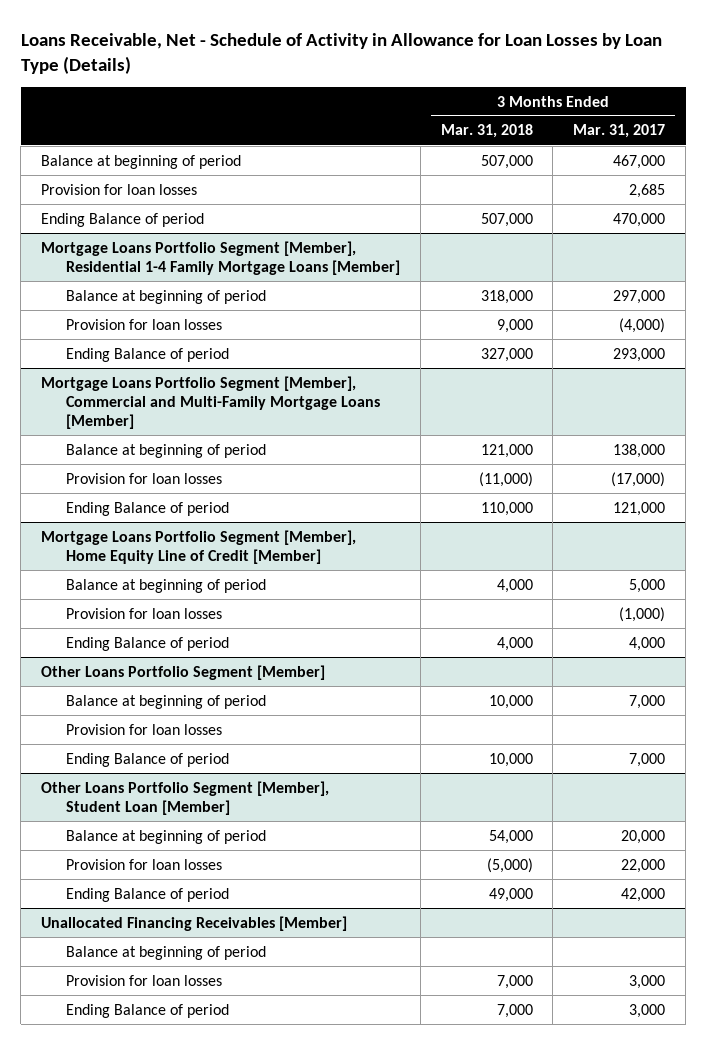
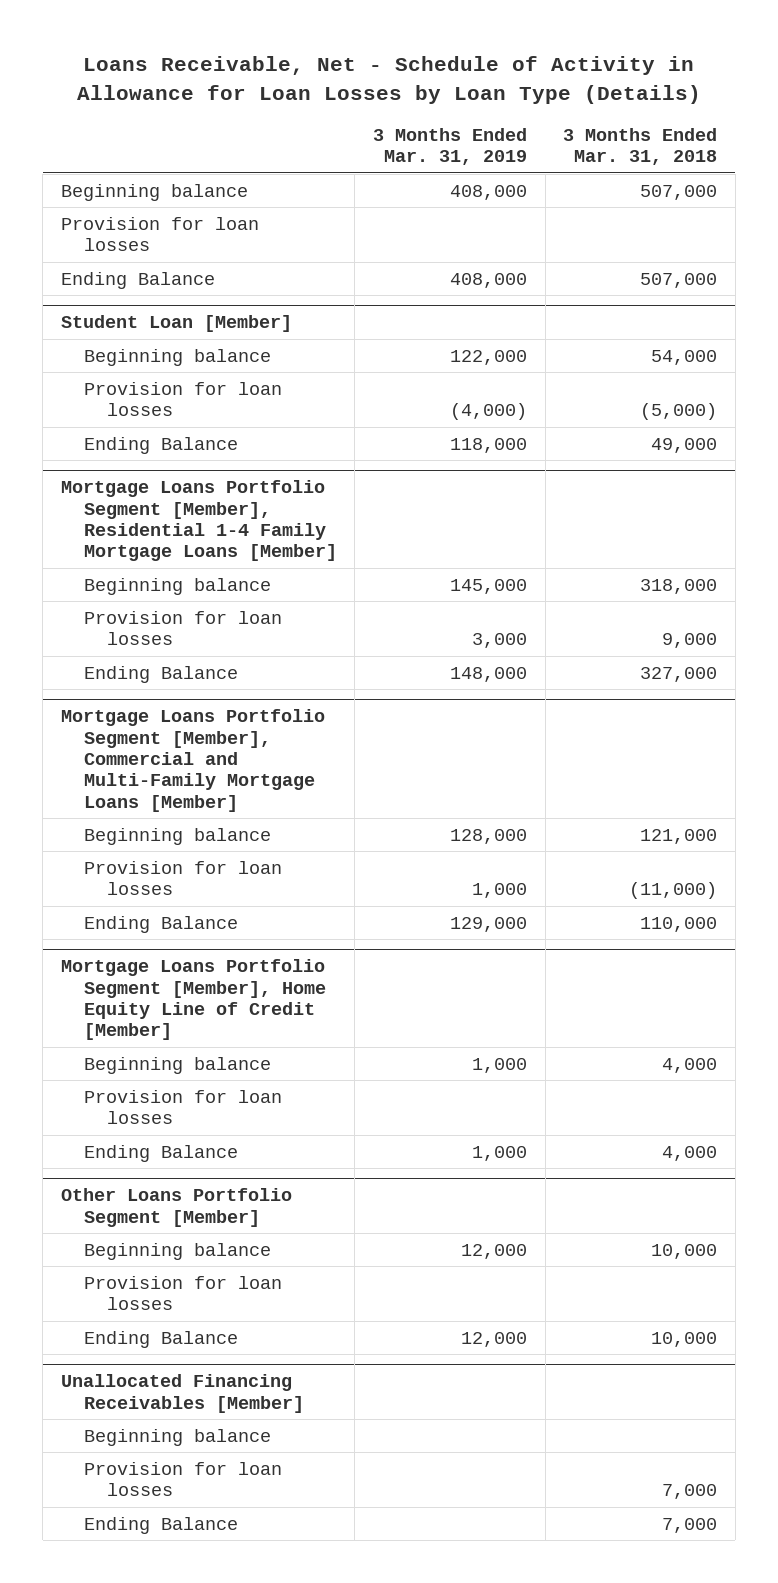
[573,124,666,139] Mar. 31, 2017 -> none
none -> [373,127,528,166] 3 Months Ended Mar. 31, 2019
[40,154,241,169] Balance at beginning of period -> [61,183,249,201] Beginning balance
[40,212,204,227] Ending Balance of period -> [61,271,216,289] Ending Balance
none -> [61,315,293,333] Student Loan [Member]
none -> [83,348,271,366] Beginning balance
none -> [83,381,282,416] Provision for loan losses
none -> [83,436,238,454] Ending Balance
[66,289,267,304] Balance at beginning of period -> [83,577,271,595] Beginning balance
[66,347,230,362] Ending Balance of period -> [83,665,238,683] Ending Balance
[66,443,267,458] Balance at beginning of period -> [83,827,271,845] Beginning balance
[66,501,230,516] Ending Balance of period -> [83,915,238,933] Ending Balance
[66,578,267,593] Balance at beginning of period -> [83,1056,271,1074] Beginning balance
[66,636,230,651] Ending Balance of period -> [83,1144,238,1162] Ending Balance
[66,694,267,709] Balance at beginning of period -> [83,1242,271,1260] Beginning balance
[40,780,329,815] Other Loans Portfolio Segment [Member], Student Loan [Member] -> none
[66,829,267,844] Balance at beginning of period -> none
[66,858,223,870] Provision for loan losses -> none
[66,887,230,902] Ending Balance of period -> none
[66,752,230,767] Ending Balance of period -> [83,1330,238,1348] Ending Balance
[66,945,267,960] Balance at beginning of period -> [83,1428,271,1446] Beginning balance
[66,1003,230,1018] Ending Balance of period -> [83,1516,238,1534] Ending Balance

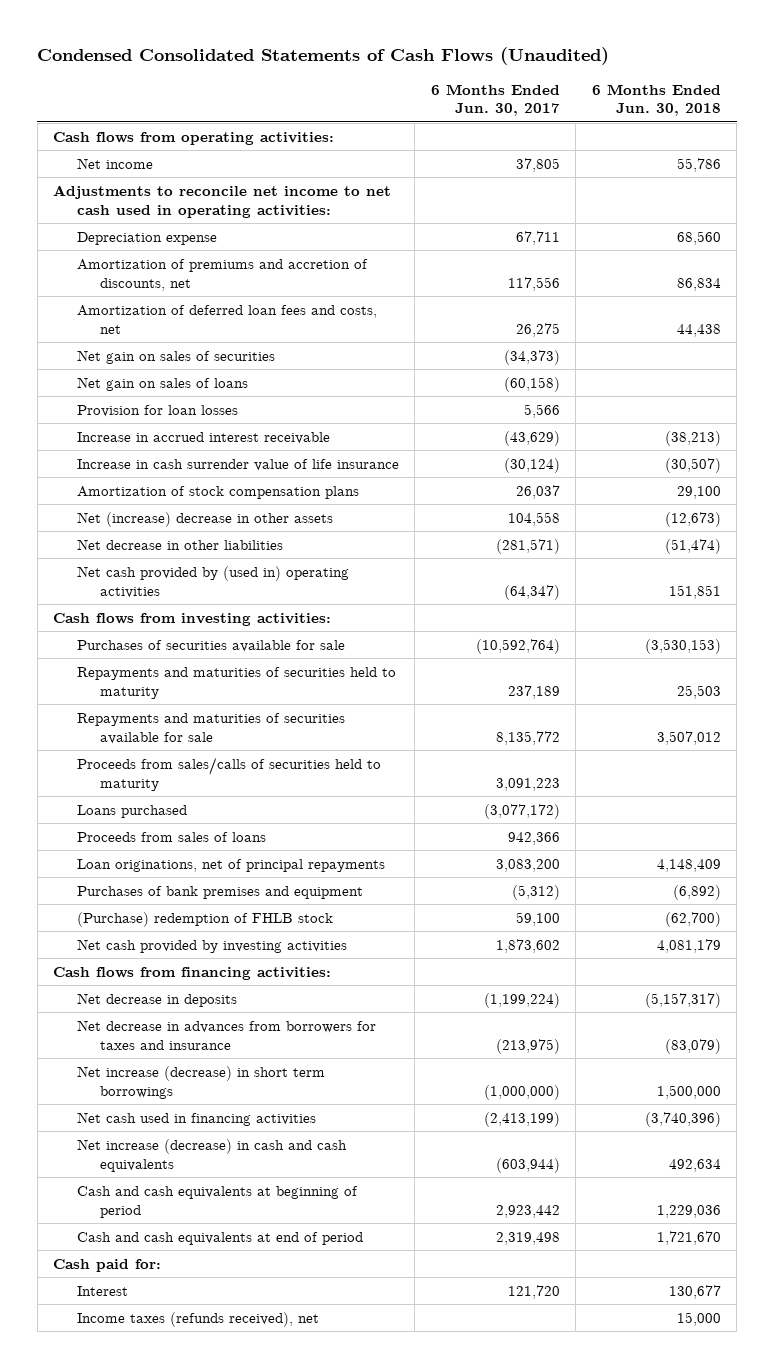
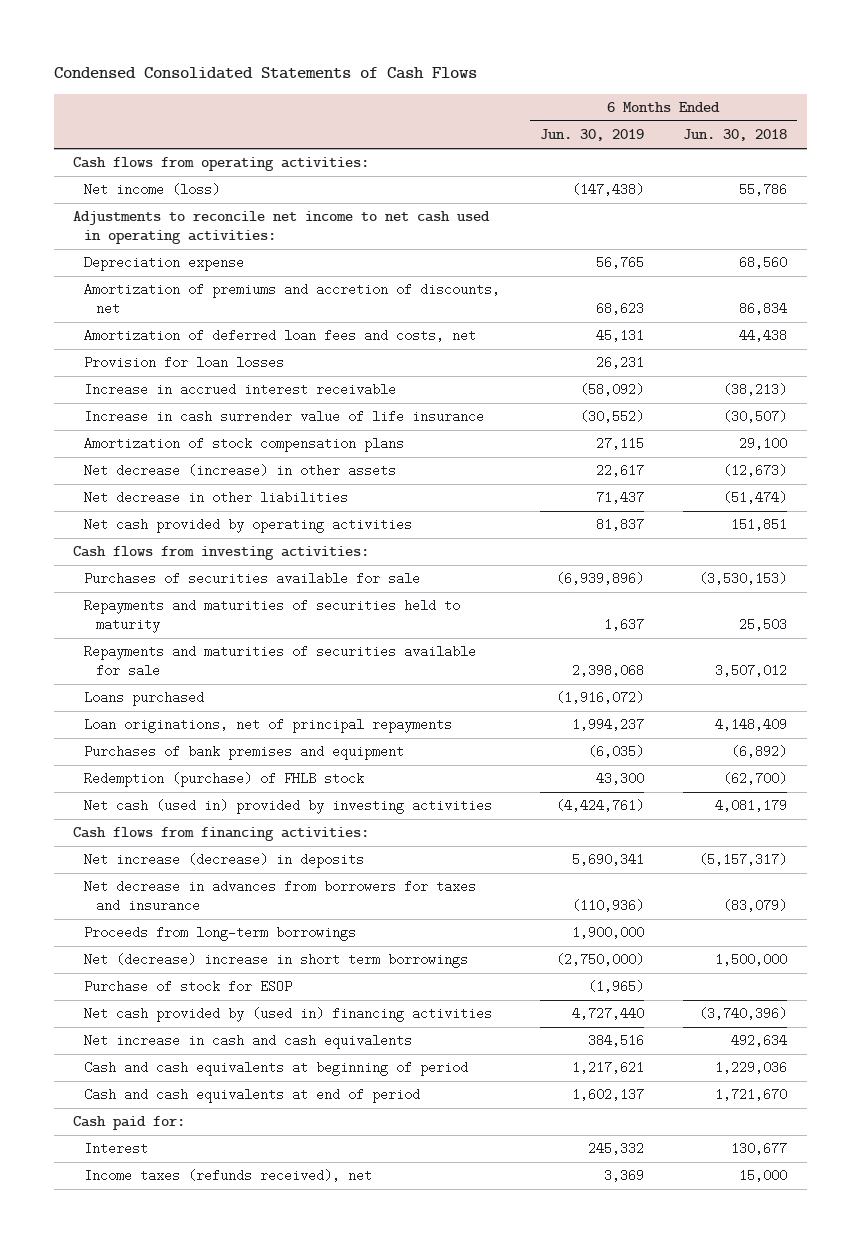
[37,46,610,65] Condensed Consolidated Statements of Cash Flows (Unaudited) -> [53,66,477,79] Condensed Consolidated Statements of Cash Flows
[430,83,560,117] 6 Months Ended Jun. 30, 2017 -> none
none -> [539,129,644,142] Jun. 30, 2019
[76,157,153,169] Net income -> [84,183,221,197] Net income (loss)
[76,349,275,364] Net gain on sales of securities -> none
[76,376,248,391] Net gain on sales of loans -> none
[76,511,333,527] Net (increase) decrease in other assets -> [84,464,397,478] Net decrease (increase) in other assets
[76,565,349,598] Net cash provided by (used in) operating activities -> [84,518,413,534] Net cash provided by operating activities
[76,756,381,791] Proceeds from sales/calls of securities held to maturity -> none
[76,831,266,842] Proceeds from sales of loans -> none
[76,911,333,927] (Purchase) redemption of FHLB stock -> [84,772,365,788] Redemption (purchase) of FHLB stock
[76,938,347,953] Net cash provided by investing activities -> [84,799,493,815] Net cash (used in) provided by investing activities
[76,992,237,1007] Net decrease in deposits -> [84,853,365,869] Net increase (decrease) in deposits
none -> [84,926,357,942] Proceeds from long-term borrowings
[76,1065,325,1099] Net increase (decrease) in short term borrowings -> [84,953,469,969] Net (decrease) increase in short term borrowings
none -> [84,980,293,994] Purchase of stock for ESOP
[76,1111,316,1126] Net cash used in financing activities -> [84,1007,493,1023] Net cash provided by (used in) financing activities
[76,1138,347,1172] Net increase (decrease) in cash and cash equivalents -> [84,1034,413,1050] Net increase in cash and cash equivalents

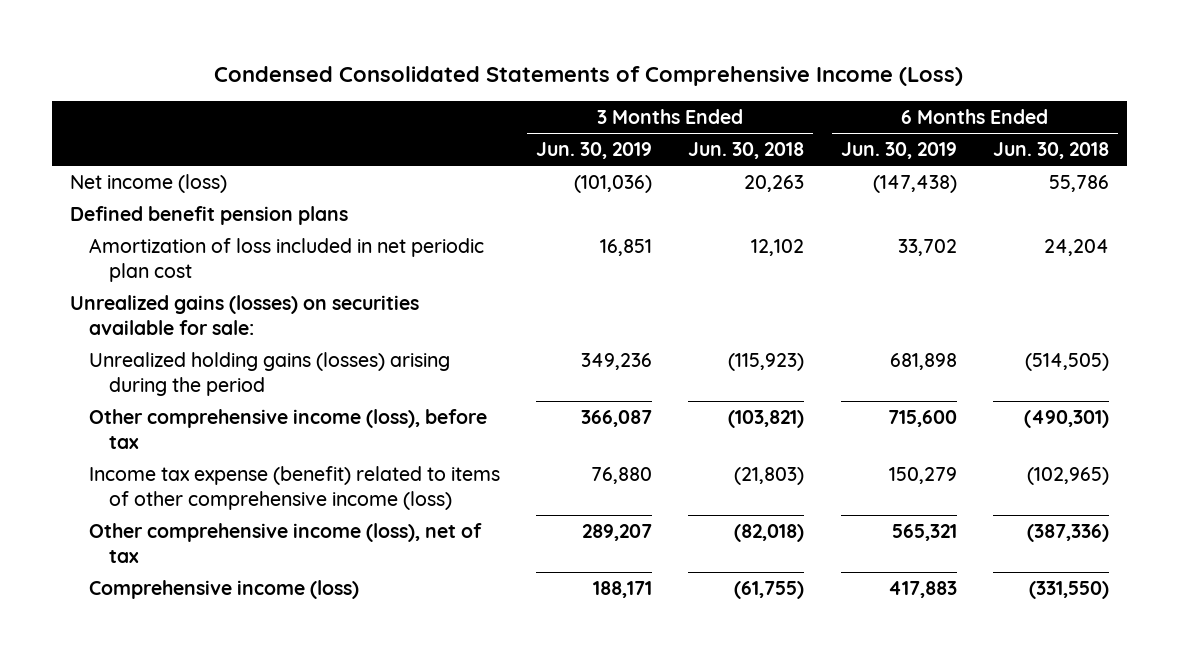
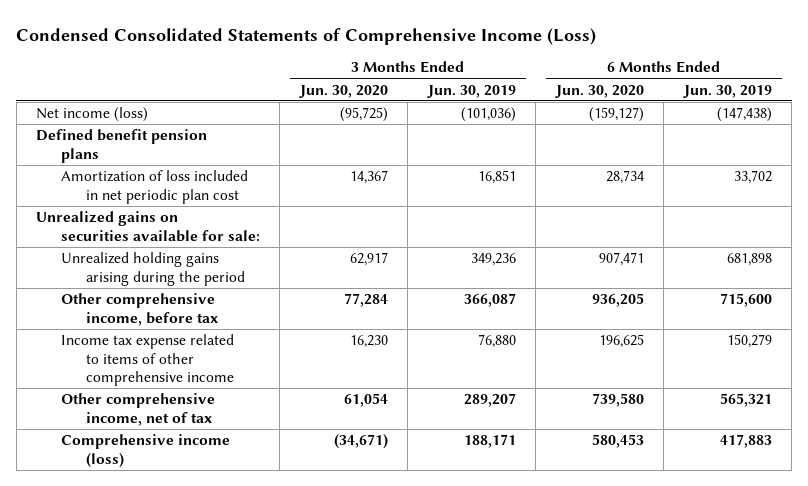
[688,141,805,159] Jun. 30, 2018 -> none
[992,141,1109,159] Jun. 30, 2018 -> none
none -> [298,84,388,98] Jun. 30, 2020
none -> [554,84,644,98] Jun. 30, 2020
[70,294,420,335] Unrealized gains (losses) on securities available for sale: -> [36,211,260,242] Unrealized gains on securities available for sale:
[89,351,451,396] Unrealized holding gains (losses) arising during the period -> [60,252,245,286] Unrealized holding gains arising during the period
[89,408,488,449] Other comprehensive income (loss), before tax -> [60,293,218,326] Other comprehensive income, before tax
[89,465,501,510] Income tax expense (benefit) related to items of other comprehensive income (loss) -> [60,334,234,387] Income tax expense related to items of other comprehensive income
[89,522,483,563] Other comprehensive income (loss), net of tax -> [60,393,215,426] Other comprehensive income, net of tax

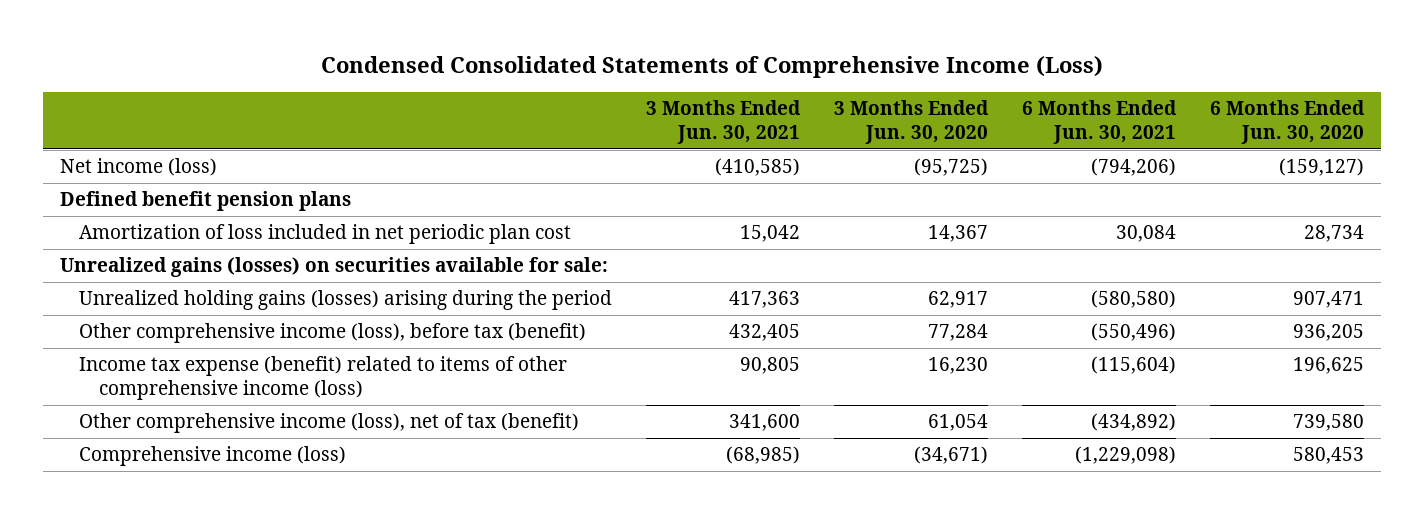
[426,84,516,98] Jun. 30, 2019 -> none
[682,84,772,98] Jun. 30, 2019 -> none
none -> [646,100,802,145] 3 Months Ended Jun. 30, 2021
none -> [1022,100,1178,145] 6 Months Ended Jun. 30, 2021
[36,211,260,242] Unrealized gains on securities available for sale: -> [60,257,609,278] Unrealized gains (losses) on securities available for sale:
[60,252,245,286] Unrealized holding gains arising during the period -> [79,290,613,311] Unrealized holding gains (losses) arising during the period
[60,293,218,326] Other comprehensive income, before tax -> [79,323,587,344] Other comprehensive income (loss), before tax (benefit)
[60,334,234,387] Income tax expense related to items of other comprehensive income -> [79,356,568,401] Income tax expense (benefit) related to items of other comprehensive income (loss)
[60,393,215,426] Other comprehensive income, net of tax -> [79,413,580,434] Other comprehensive income (loss), net of tax (benefit)

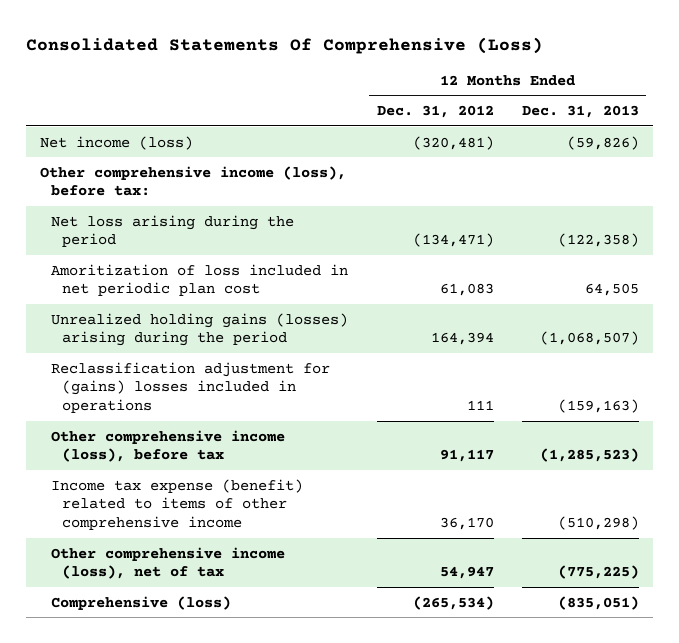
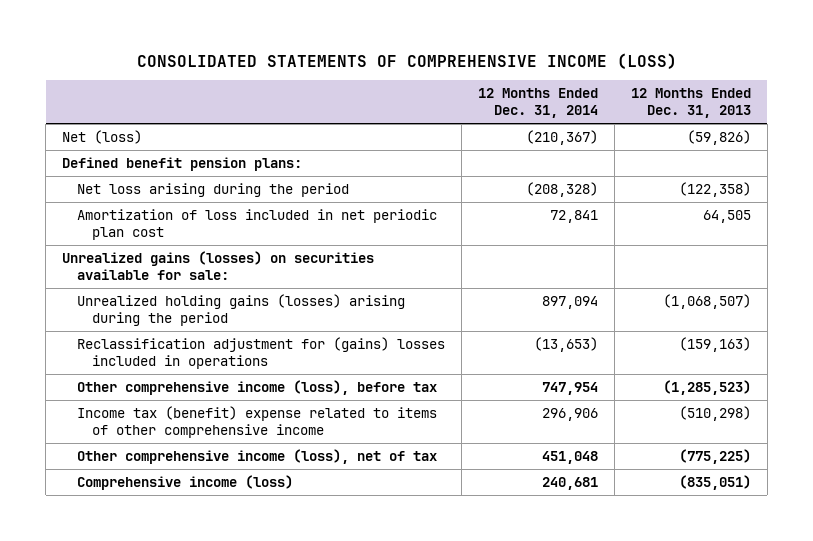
[25,37,543,55] Consolidated Statements Of Comprehensive (Loss) -> [136,52,677,69] CONSOLIDATED STATEMENTS OF COMPREHENSIVE INCOME (LOSS)
[376,105,494,119] Dec. 31, 2012 -> none
none -> [477,88,598,118] 12 Months Ended Dec. 31, 2014
[40,165,347,197] Other comprehensive income (loss), before tax: -> none
[40,135,194,150] Net income (loss) -> [62,129,143,144] Net (loss)
none -> [62,156,303,171] Defined benefit pension plans:
[51,263,349,297] Amoritization of loss included in net periodic plan cost -> [77,208,438,240] Amortization of loss included in net periodic plan cost
none -> [62,250,375,280] Unrealized gains (losses) on securities available for sale:
[51,478,304,530] Income tax expense (benefit) related to items of other comprehensive income -> [77,405,438,438] Income tax (benefit) expense related to items of other comprehensive income
[51,595,232,610] Comprehensive (loss) -> [77,474,294,490] Comprehensive income (loss)

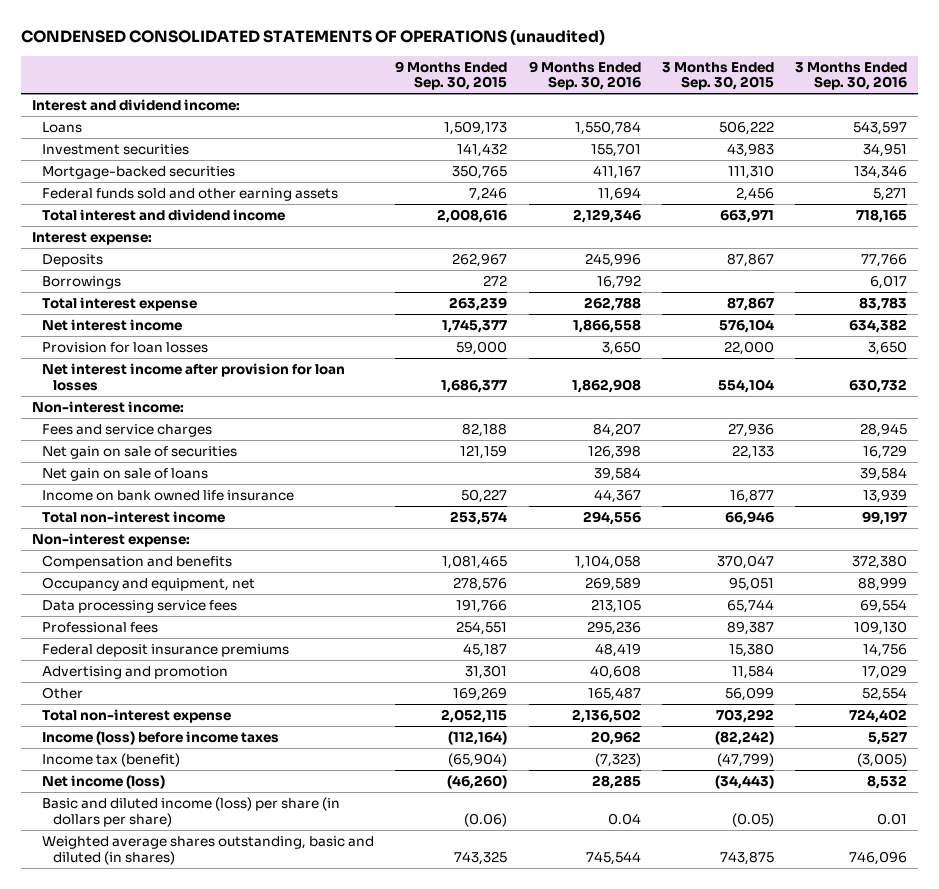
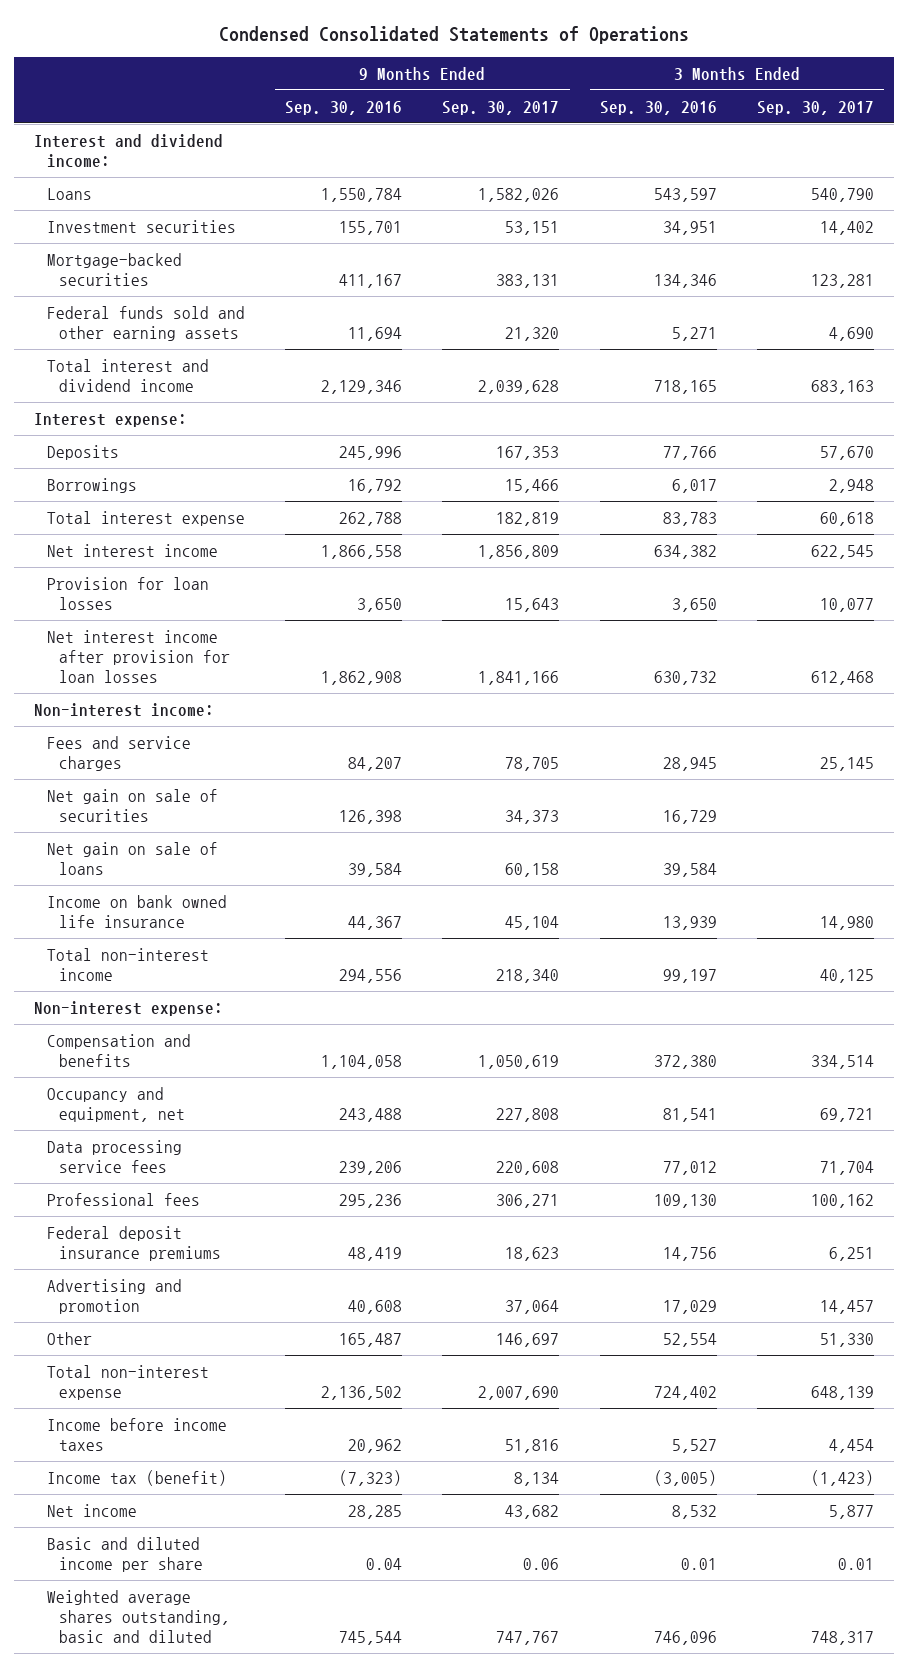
[21,29,606,46] CONDENSED CONSOLIDATED STATEMENTS OF OPERATIONS (unaudited) -> [219,25,690,44] Condensed Consolidated Statements of Operations
[395,60,508,91] 9 Months Ended Sep. 30, 2015 -> none
[662,61,775,91] 3 Months Ended Sep. 30, 2015 -> none
none -> [442,100,560,115] Sep. 30, 2017
none -> [757,100,875,115] Sep. 30, 2017
[584,576,641,591] 269,589 -> [339,1107,403,1122] 243,488
[858,576,908,591] 88,999 -> [662,1107,717,1122] 81,541
[590,598,641,613] 213,105 -> [339,1160,403,1175] 239,206
[860,598,908,613] 69,554 -> [662,1160,717,1175] 77,012
[42,730,280,745] Income (loss) before income taxes -> [46,1417,227,1451] Income before income taxes
[42,774,166,789] Net income (loss) -> [46,1503,137,1517] Net income
[42,796,341,827] Basic and diluted income (loss) per share (in dollars per share) -> [46,1536,204,1572] Basic and diluted income per share
[42,835,375,865] Weighted average shares outstanding, basic and diluted (in shares) -> [46,1589,231,1643] Weighted average shares outstanding, basic and diluted

